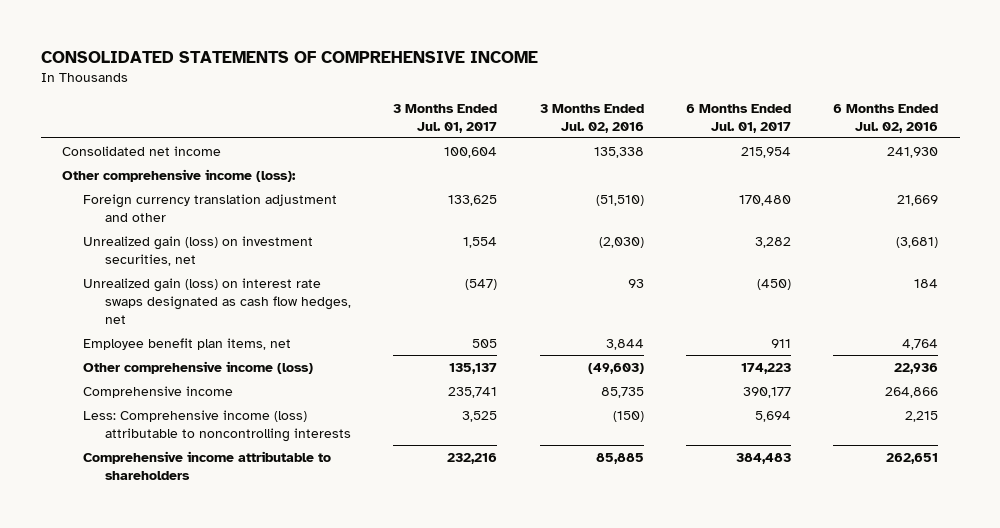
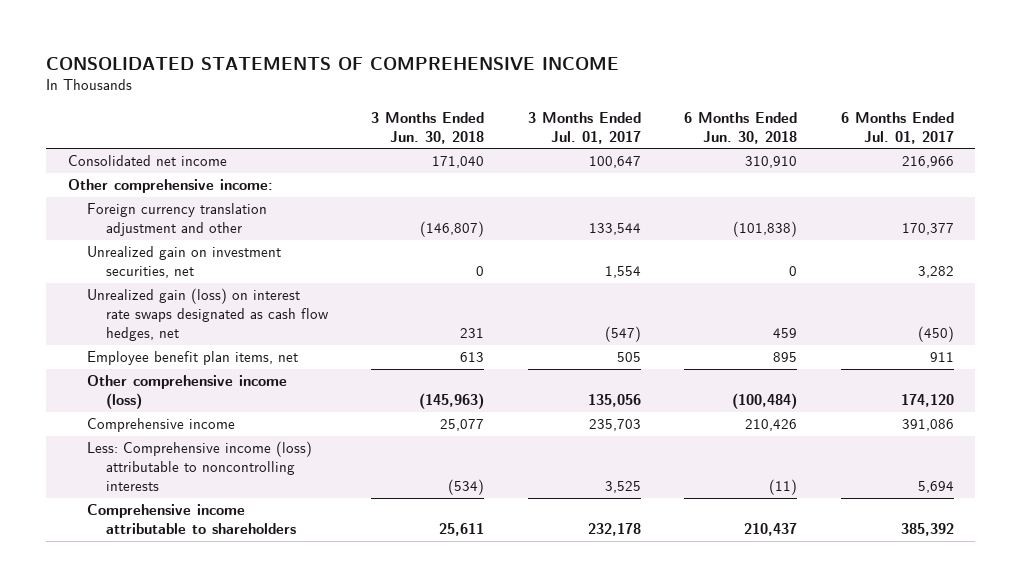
[539,103,644,133] 3 Months Ended Jul. 02, 2016 -> none
[833,103,939,133] 6 Months Ended Jul. 02, 2016 -> none
none -> [371,111,485,144] 3 Months Ended Jun. 30, 2018
none -> [684,111,798,144] 6 Months Ended Jun. 30, 2018
[444,146,498,158] 100,604 -> [588,156,641,169] 100,647
[741,146,792,158] 215,954 -> [901,156,954,169] 216,966
[61,168,296,182] Other comprehensive income (loss): -> [67,179,273,194] Other comprehensive income:
[448,194,498,206] 133,625 -> [588,223,641,236] 133,544
[739,194,792,206] 170,480 -> [901,223,954,236] 170,377
[83,235,314,266] Unrealized gain (loss) on investment securities, net -> [86,246,281,279] Unrealized gain on investment securities, net
[449,362,498,374] 135,137 -> [587,394,641,408] 135,056
[741,362,792,374] 174,223 -> [900,394,954,408] 174,120
[448,386,498,398] 235,741 -> [588,419,641,432] 235,703
[743,386,792,398] 390,177 -> [901,419,954,432] 391,086
[447,452,498,464] 232,216 -> [587,523,641,537] 232,178
[736,452,792,464] 384,483 -> [900,523,954,537] 385,392

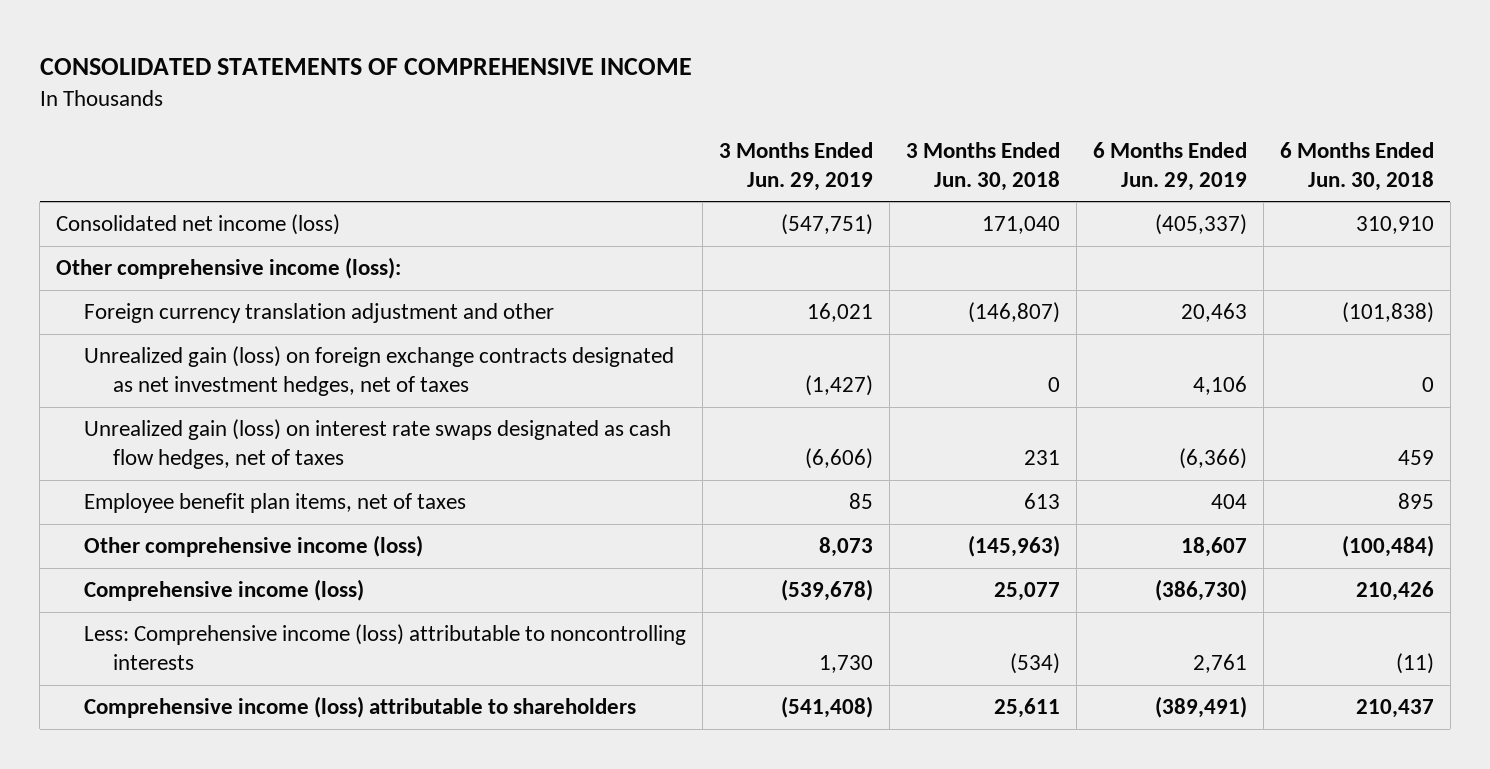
[527,111,641,144] 3 Months Ended Jul. 01, 2017 -> none
[840,111,954,144] 6 Months Ended Jul. 01, 2017 -> none
none -> [719,141,874,191] 3 Months Ended Jun. 29, 2019
none -> [1093,141,1248,191] 6 Months Ended Jun. 29, 2019
[67,155,227,167] Consolidated net income -> [56,214,341,236] Consolidated net income (loss)
[67,179,273,194] Other comprehensive income: -> [56,257,402,280] Other comprehensive income (loss):
[86,246,281,279] Unrealized gain on investment securities, net -> none
none -> [84,346,675,397] Unrealized gain (loss) on foreign exchange contracts designated as net investment hedges, net of taxes
[86,288,329,342] Unrealized gain (loss) on interest rate swaps designated as cash flow hedges, net -> [84,419,672,470] Unrealized gain (loss) on interest rate swaps designated as cash flow hedges, net of taxes
[86,351,298,366] Employee benefit plan items, net -> [84,493,467,514] Employee benefit plan items, net of taxes
[86,418,235,433] Comprehensive income -> [84,579,365,602] Comprehensive income (loss)
[86,504,296,535] Comprehensive income attributable to shareholders -> [84,696,637,719] Comprehensive income (loss) attributable to shareholders

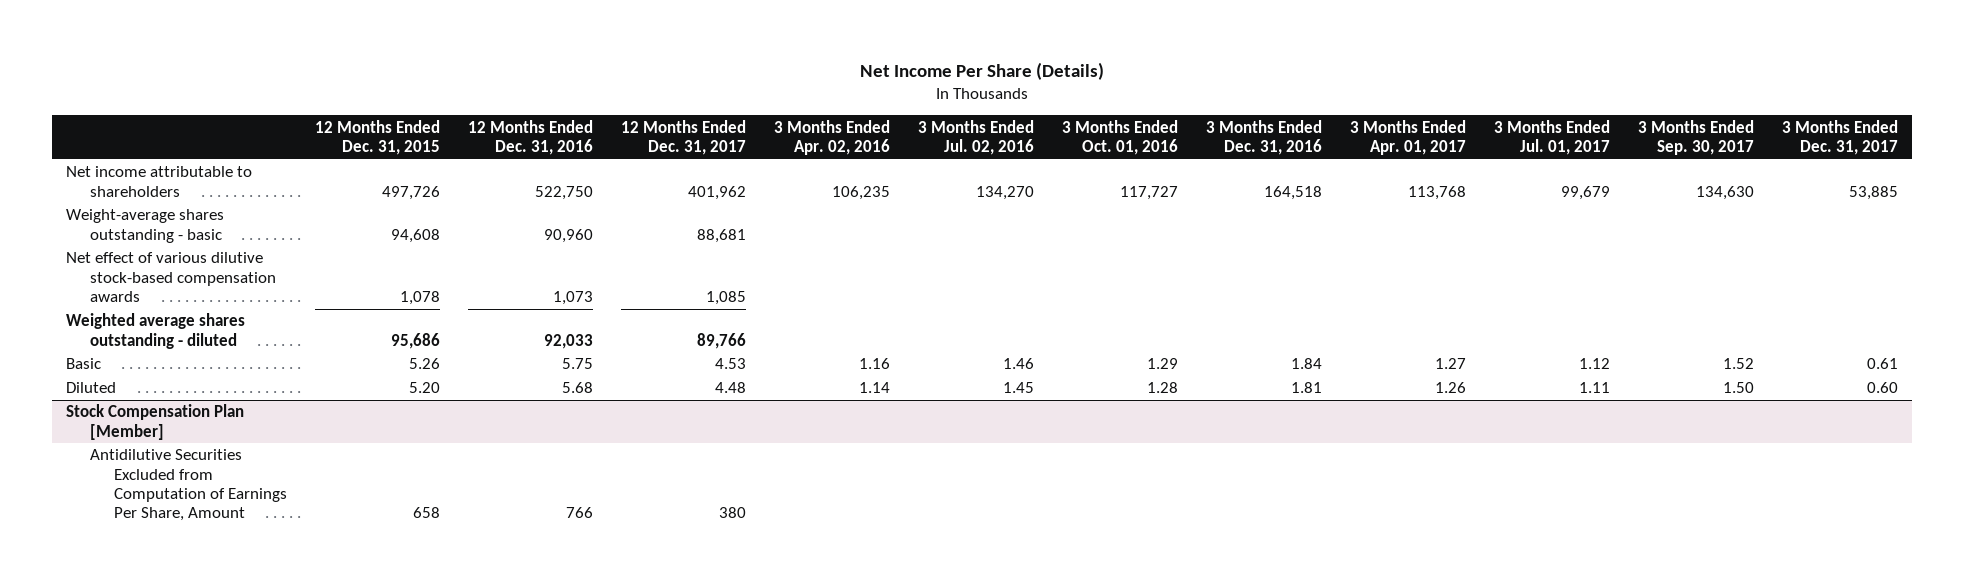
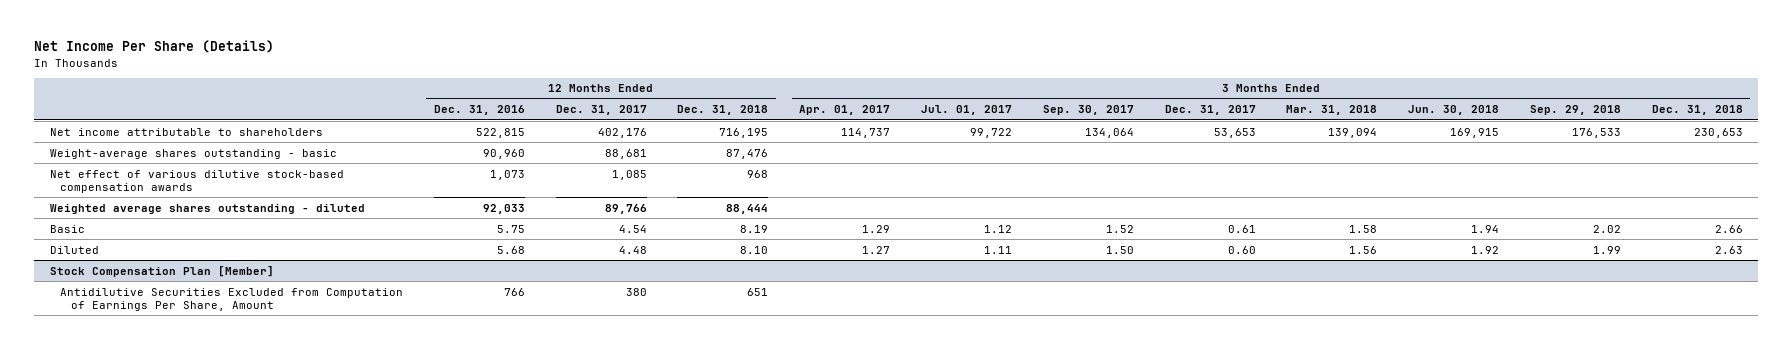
[314,119,440,155] 12 Months Ended Dec. 31, 2015 -> none
[773,119,890,155] 3 Months Ended Apr. 02, 2016 -> none
[917,119,1034,155] 3 Months Ended Jul. 02, 2016 -> none
[1061,119,1178,155] 3 Months Ended Oct. 01, 2016 -> none
[1205,119,1322,155] 3 Months Ended Dec. 31, 2016 -> none
none -> [677,105,769,116] Dec. 31, 2018
none -> [1286,105,1378,116] Mar. 31, 2018
none -> [1408,105,1500,116] Jun. 30, 2018
none -> [1529,105,1621,116] Sep. 29, 2018
none -> [1651,105,1743,116] Dec. 31, 2018
[534,185,593,200] 522,750 -> [475,127,525,138] 522,815
[687,185,746,200] 401,962 -> [597,127,647,138] 402,176
[1407,185,1466,200] 113,768 -> [841,127,891,138] 114,737
[1560,185,1610,200] 99,679 -> [969,127,1012,138] 99,722
[1695,185,1754,200] 134,630 -> [1084,127,1134,138] 134,064
[1848,185,1898,200] 53,885 -> [1213,127,1256,138] 53,653
[714,358,746,370] 4.53 -> [618,224,647,233] 4.54
[1434,358,1466,370] 1.27 -> [862,224,891,233] 1.29
[1434,382,1466,394] 1.26 -> [862,245,891,254] 1.27

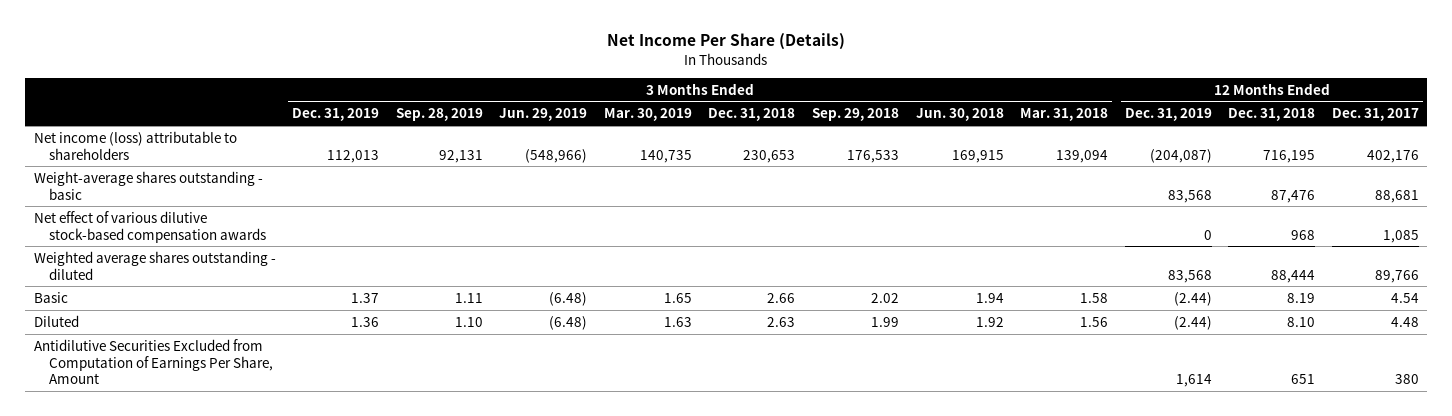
[433,105,525,116] Dec. 31, 2016 -> none
[799,105,891,116] Apr. 01, 2017 -> none
[920,105,1012,116] Jul. 01, 2017 -> none
[1042,105,1134,116] Sep. 30, 2017 -> none
[1164,105,1256,116] Dec. 31, 2017 -> none
none -> [292,108,380,122] Dec. 31, 2019
none -> [395,108,483,122] Sep. 28, 2019
none -> [499,108,588,122] Jun. 29, 2019
none -> [603,108,692,122] Mar. 30, 2019
none -> [1124,108,1212,122] Dec. 31, 2019
[49,127,323,136] Net income attributable to shareholders -> [33,130,237,160] Net income (loss) attributable to shareholders
[49,265,274,277] Stock Compensation Plan [Member] -> none

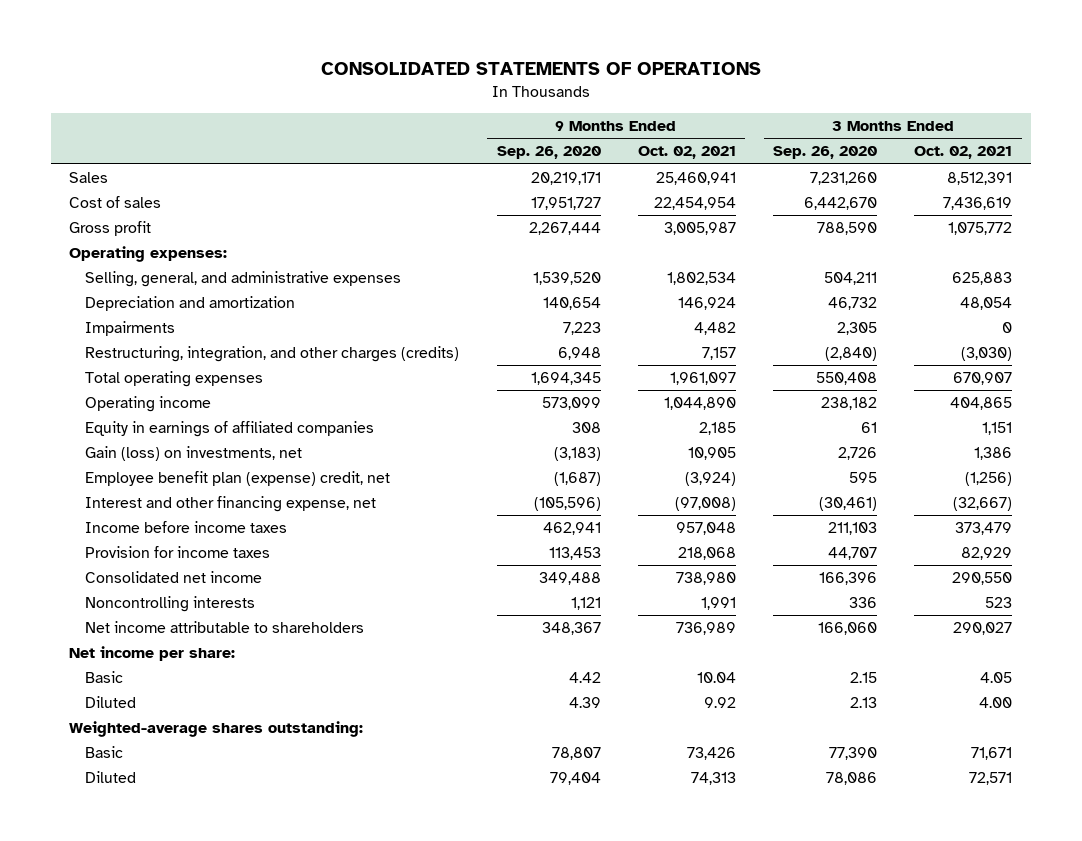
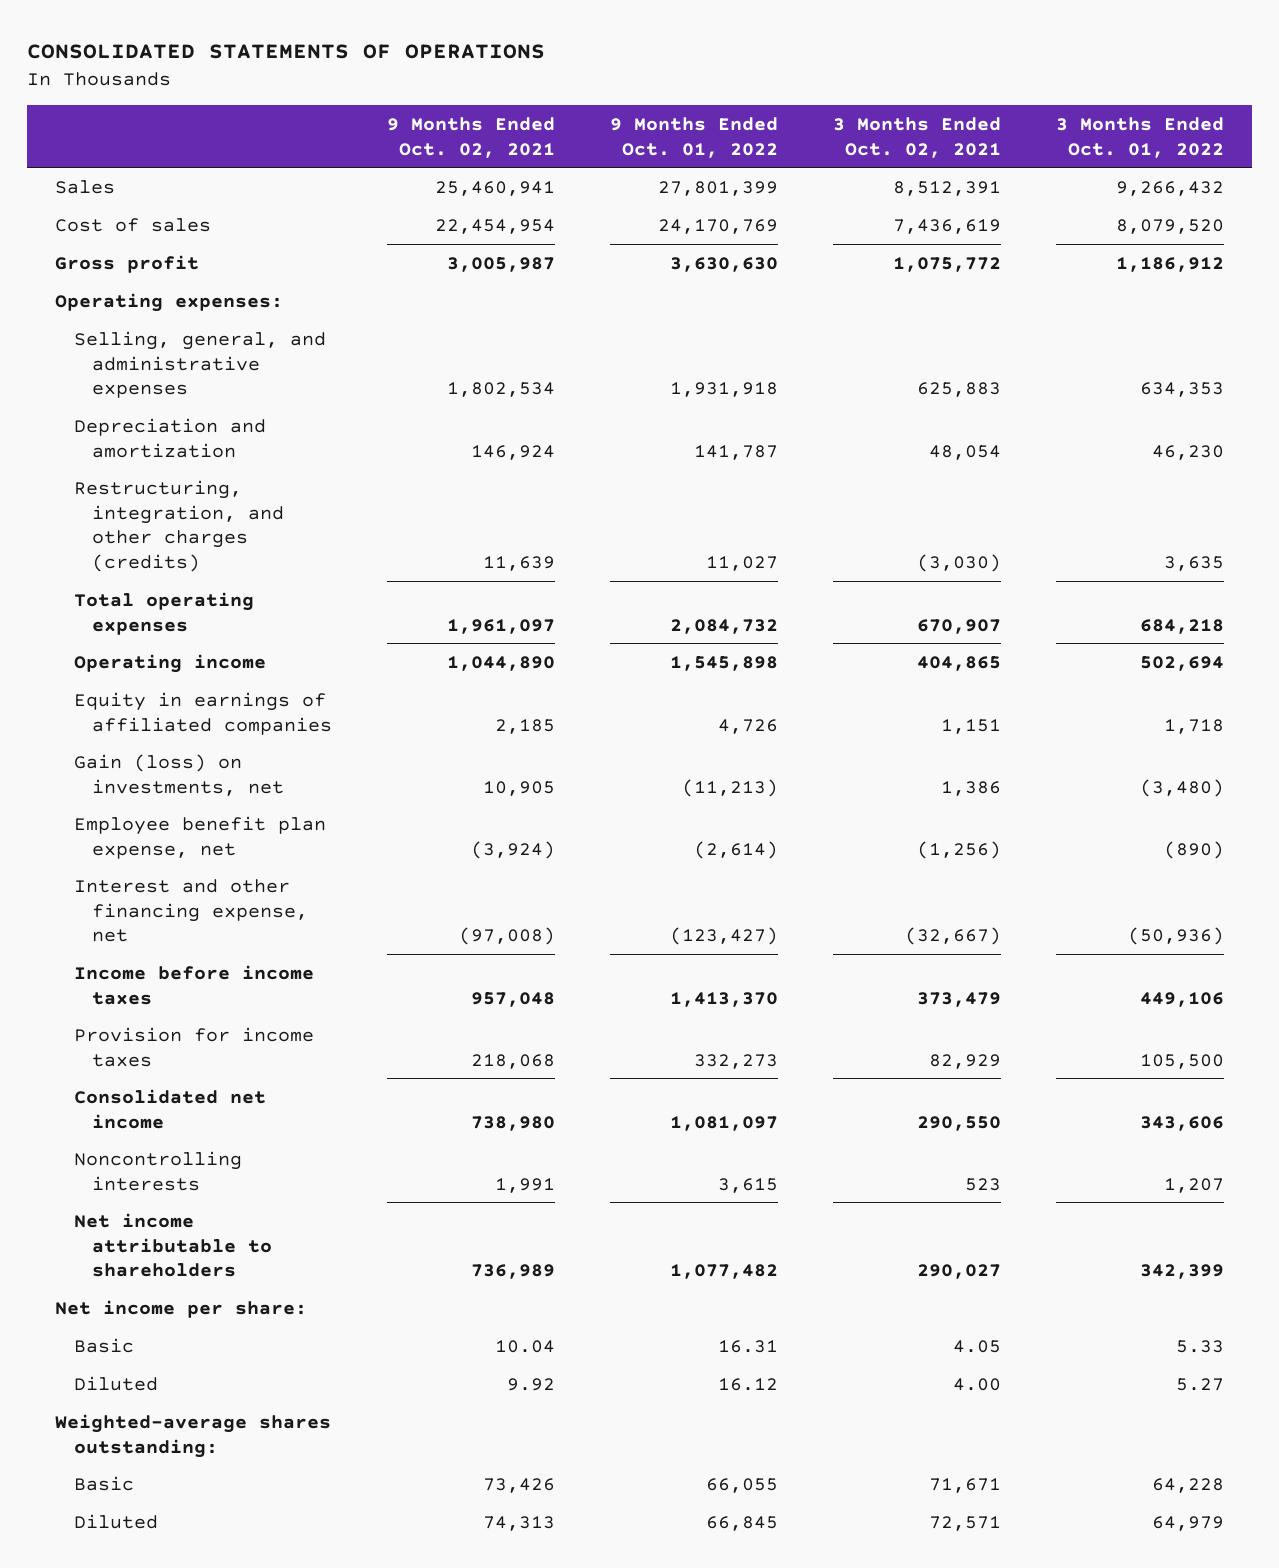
[496,146,601,160] Sep. 26, 2020 -> none
[773,146,878,160] Sep. 26, 2020 -> none
none -> [610,116,779,158] 9 Months Ended Oct. 01, 2022
none -> [1056,116,1225,158] 3 Months Ended Oct. 01, 2022
[85,321,176,337] Impairments -> none
[701,347,736,361] 7,157 -> [483,556,556,572] 11,639
[85,471,391,487] Employee benefit plan (expense) credit, net -> [73,815,326,859] Employee benefit plan expense, net

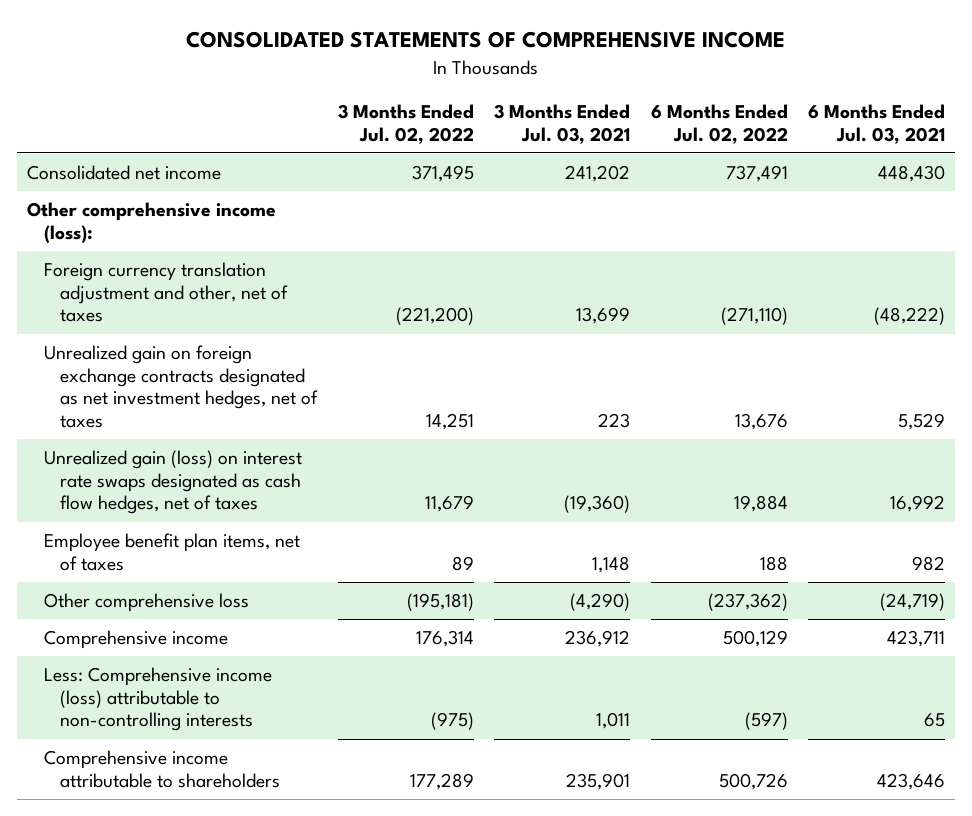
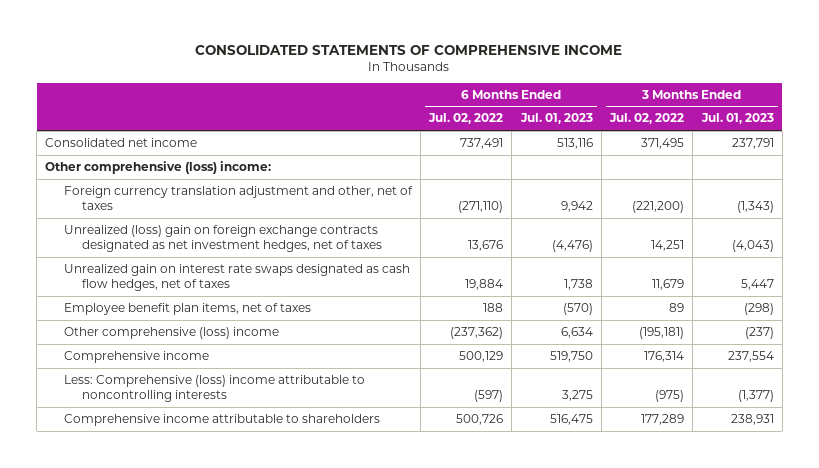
[494,104,631,144] 3 Months Ended Jul. 03, 2021 -> none
[808,104,946,144] 6 Months Ended Jul. 03, 2021 -> none
none -> [519,113,593,125] Jul. 01, 2023
none -> [700,113,774,125] Jul. 01, 2023
[27,201,277,244] Other comprehensive income (loss): -> [45,160,272,174] Other comprehensive (loss) income:
[43,344,319,429] Unrealized gain on foreign exchange contracts designated as net investment hedges, net of taxes -> [63,224,383,253] Unrealized (loss) gain on foreign exchange contracts designated as net investment hedges, net of taxes
[43,449,302,515] Unrealized gain (loss) on interest rate swaps designated as cash flow hedges, net of taxes -> [63,263,410,292] Unrealized gain on interest rate swaps designated as cash flow hedges, net of taxes
[43,592,249,612] Other comprehensive loss -> [63,326,279,339] Other comprehensive (loss) income
[43,666,272,732] Less: Comprehensive income (loss) attributable to non-controlling interests -> [63,374,365,403] Less: Comprehensive (loss) income attributable to noncontrolling interests

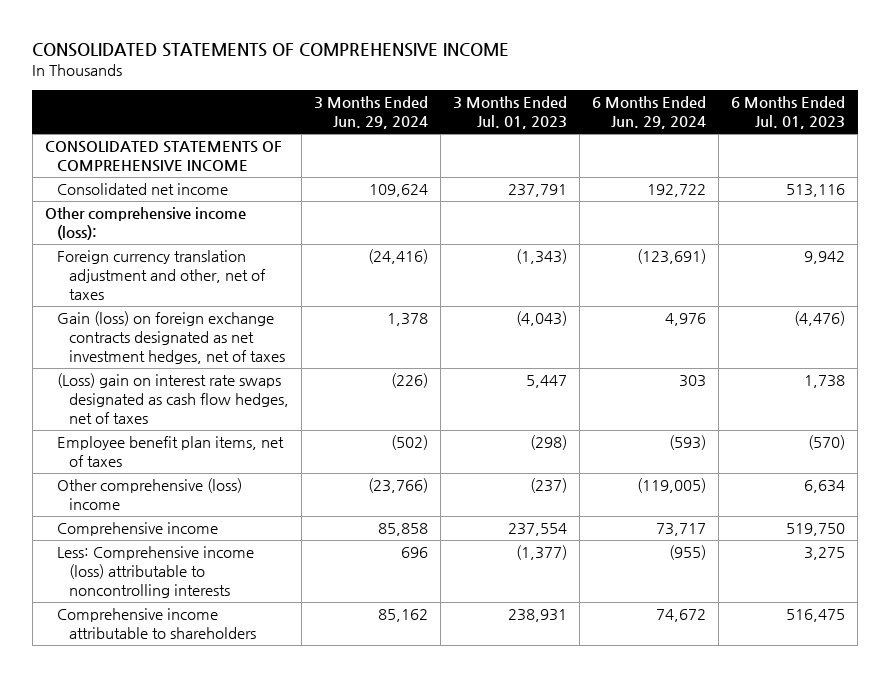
[428,113,504,125] Jul. 02, 2022 -> none
[609,113,685,125] Jul. 02, 2022 -> none
none -> [313,96,428,130] 3 Months Ended Jun. 29, 2024
none -> [591,96,706,130] 6 Months Ended Jun. 29, 2024
none -> [44,141,282,173] CONSOLIDATED STATEMENTS OF COMPREHENSIVE INCOME
[45,160,272,174] Other comprehensive (loss) income: -> [44,207,246,241] Other comprehensive income (loss):
[63,224,383,253] Unrealized (loss) gain on foreign exchange contracts designated as net investment hedges, net of taxes -> [56,311,285,365] Gain (loss) on foreign exchange contracts designated as net investment hedges, net of taxes
[63,263,410,292] Unrealized gain on interest rate swaps designated as cash flow hedges, net of taxes -> [56,373,289,425] (Loss) gain on interest rate swaps designated as cash flow hedges, net of taxes
[63,374,365,403] Less: Comprehensive (loss) income attributable to noncontrolling interests -> [56,546,254,599] Less: Comprehensive income (loss) attributable to noncontrolling interests

